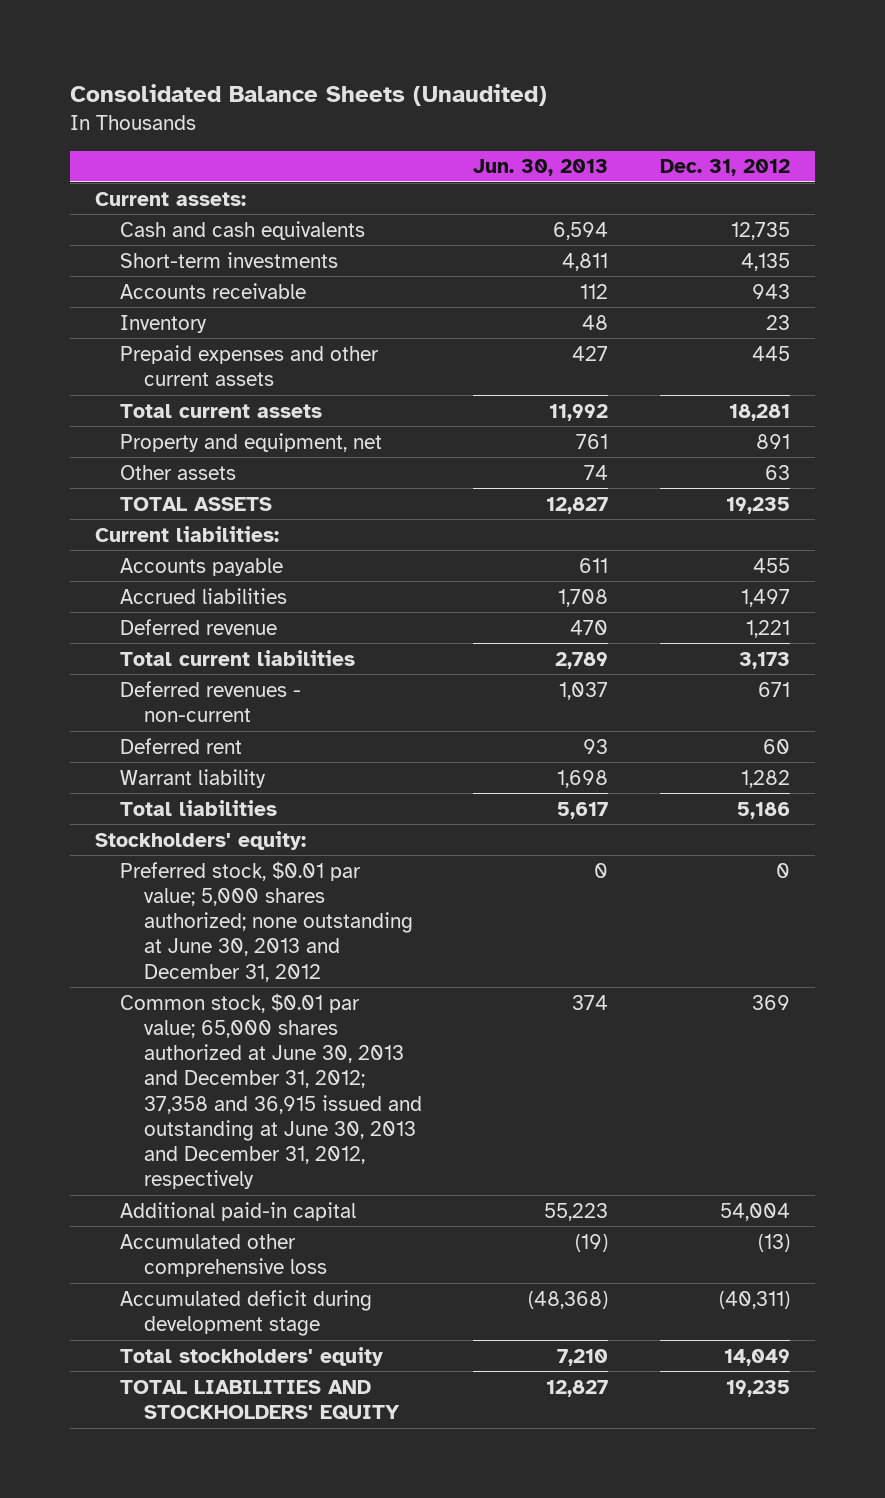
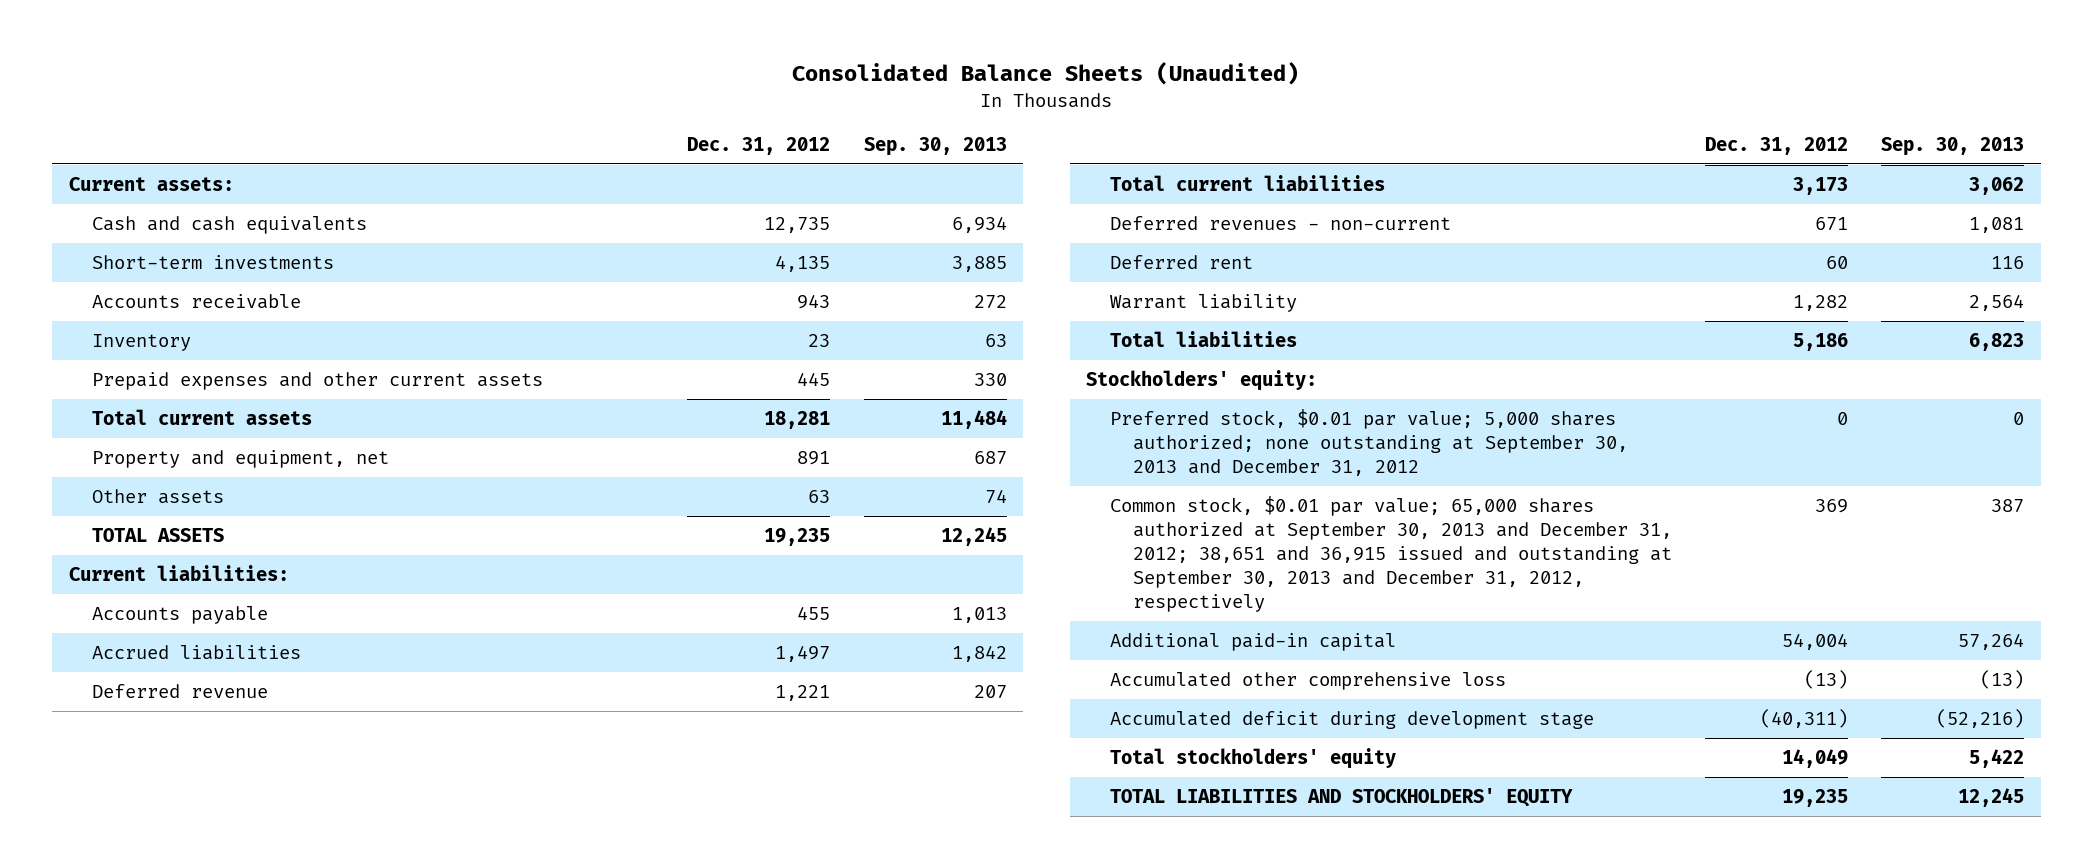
[473,159,609,177] Jun. 30, 2013 -> none
none -> [863,137,1007,157] Sep. 30, 2013
[119,860,413,982] Preferred stock, $0.01 par value; 5,000 shares authorized; none outstanding at June 30, 2013 and December 31, 2012 -> [1109,408,1628,476] Preferred stock, $0.01 par value; 5,000 shares authorized; none outstanding at September 30, 2013 and December 31, 2012
[119,992,422,1190] Common stock, $0.01 par value; 65,000 shares authorized at June 30, 2013 and December 31, 2012; 37,358 and 36,915 issued and outstanding at June 30, 2013 and December 31, 2012, respectively -> [1109,495,1672,613] Common stock, $0.01 par value; 65,000 shares authorized at September 30, 2013 and December 31, 2012; 38,651 and 36,915 issued and outstanding at September 30, 2013 and December 31, 2012, respectively

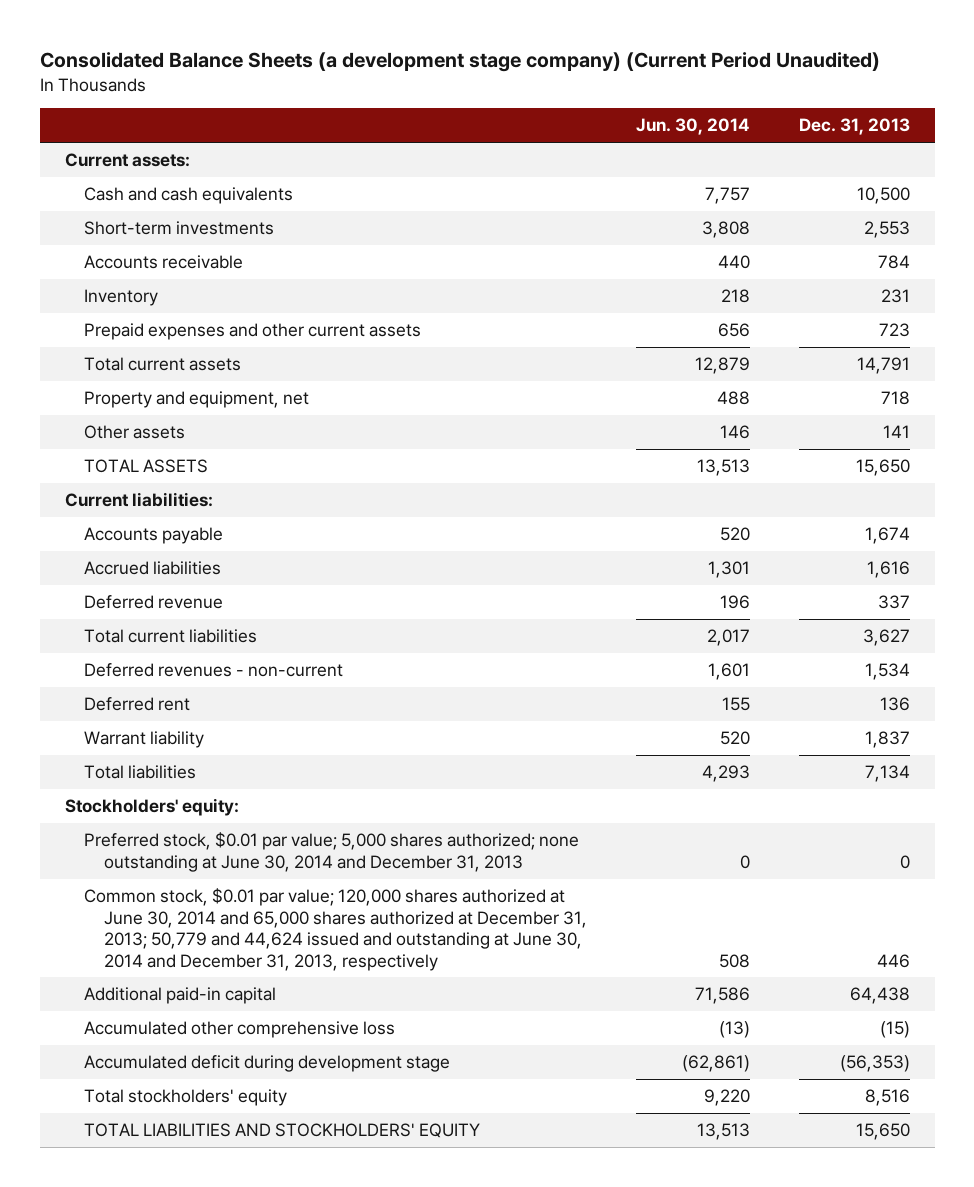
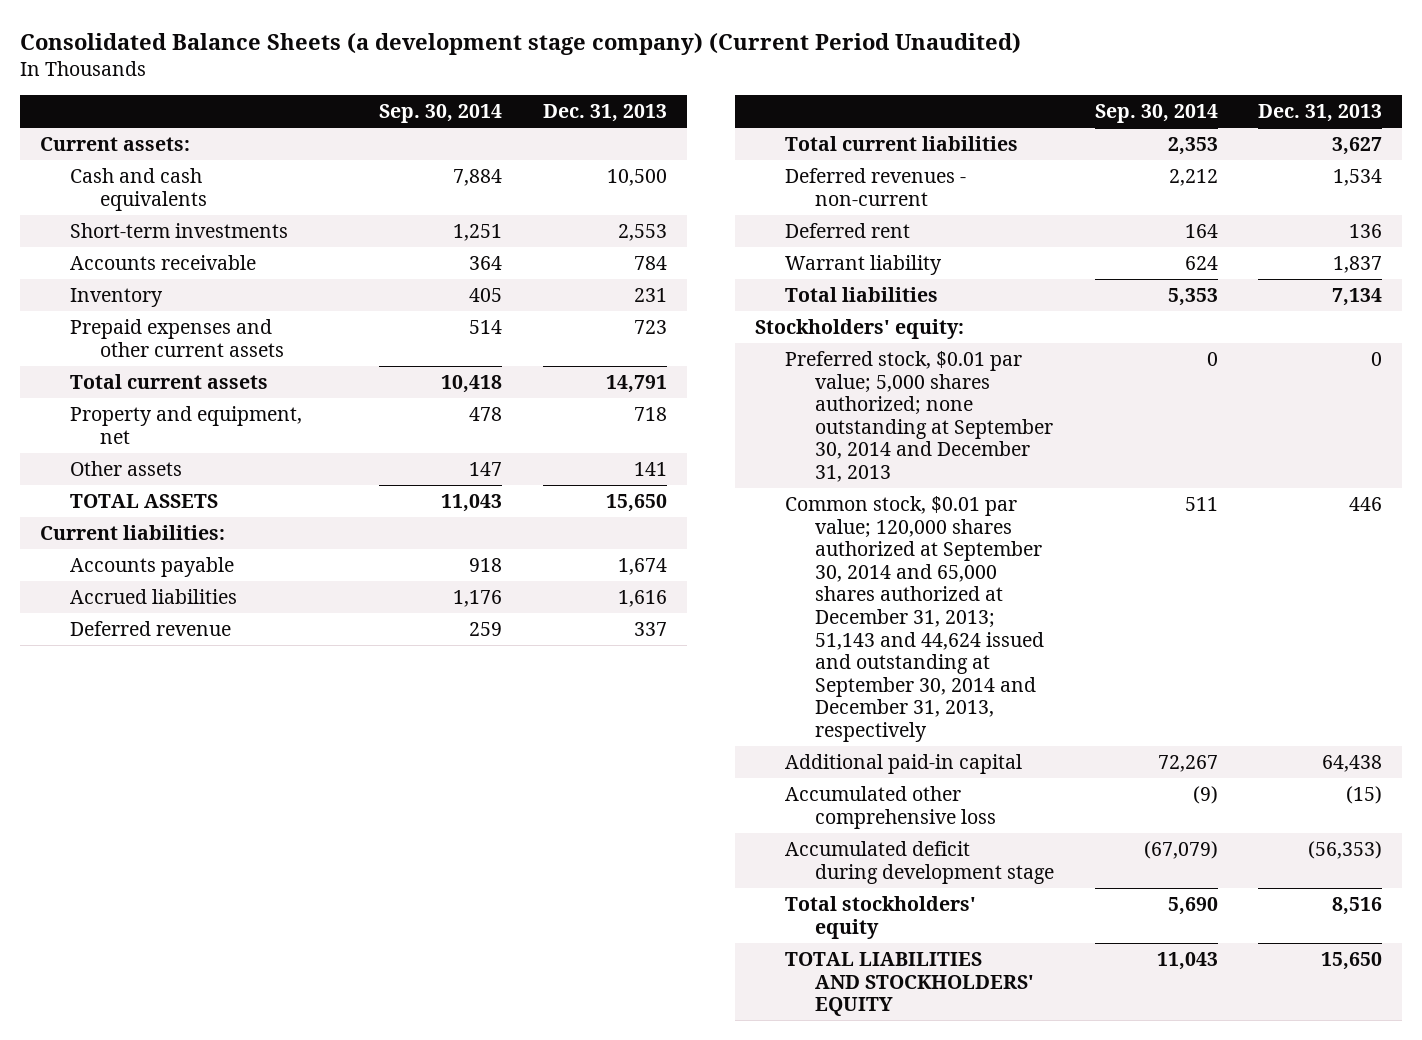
[635,118,750,136] Jun. 30, 2014 -> none
none -> [379,104,503,124] Sep. 30, 2014
[84,832,580,872] Preferred stock, $0.01 par value; 5,000 shares authorized; none outstanding at June 30, 2014 and December 31, 2013 -> [785,350,1054,482] Preferred stock, $0.01 par value; 5,000 shares authorized; none outstanding at September 30, 2014 and December 31, 2013
[84,888,587,971] Common stock, $0.01 par value; 120,000 shares authorized at June 30, 2014 and 65,000 shares authorized at December 31, 2013; 50,779 and 44,624 issued and outstanding at June 30, 2014 and December 31, 2013, respectively -> [785,495,1045,742] Common stock, $0.01 par value; 120,000 shares authorized at September 30, 2014 and 65,000 shares authorized at December 31, 2013; 51,143 and 44,624 issued and outstanding at September 30, 2014 and December 31, 2013, respectively

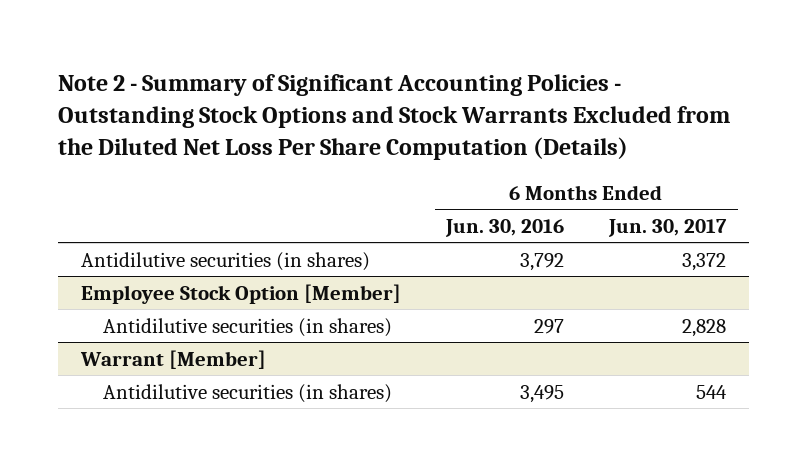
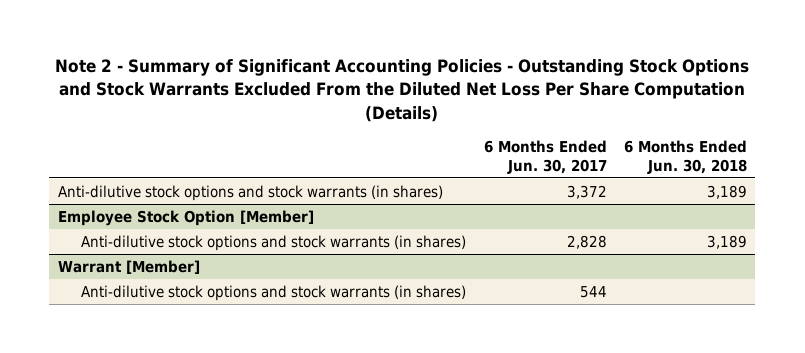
[58,73,731,161] Note 2 - Summary of Significant Accounting Policies - Outstanding Stock Options and Stock Warrants Excluded from the Diluted Net Loss Per Share Computation (Details) -> [55,59,750,122] Note 2 - Summary of Significant Accounting Policies - Outstanding Stock Options and Stock Warrants Excluded From the Diluted Net Loss Per Share Computation (Details)
[445,218,565,237] Jun. 30, 2016 -> none
none -> [623,139,747,174] 6 Months Ended Jun. 30, 2018
[80,251,370,271] Antidilutive securities (in shares) -> [57,185,443,202] Anti-dilutive stock options and stock warrants (in shares)
[103,317,393,337] Antidilutive securities (in shares) -> [81,235,467,252] Anti-dilutive stock options and stock warrants (in shares)
[103,383,393,403] Antidilutive securities (in shares) -> [81,285,467,302] Anti-dilutive stock options and stock warrants (in shares)

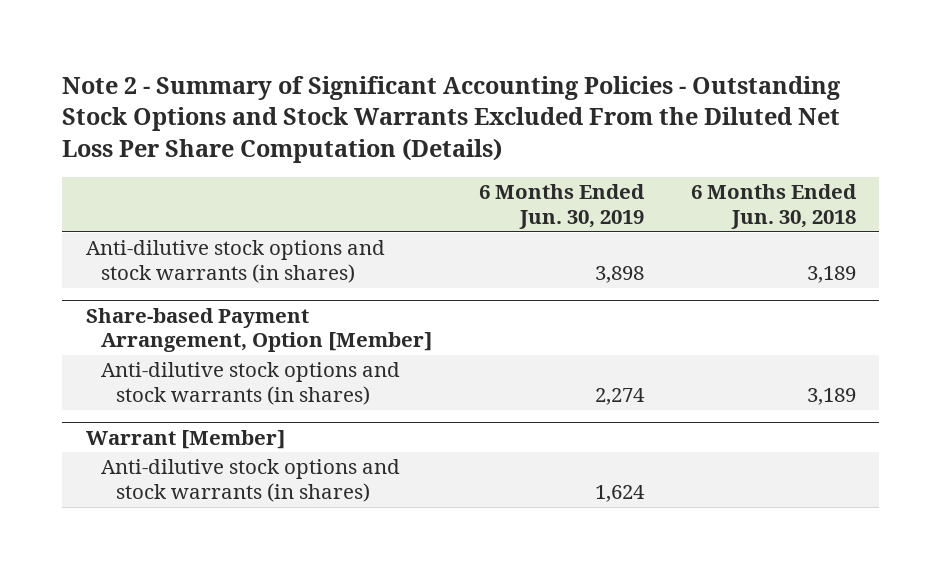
[483,139,607,174] 6 Months Ended Jun. 30, 2017 -> none
none -> [478,184,645,230] 6 Months Ended Jun. 30, 2019
[57,210,314,227] Employee Stock Option [Member] -> [85,307,432,353] Share-based Payment Arrangement, Option [Member]

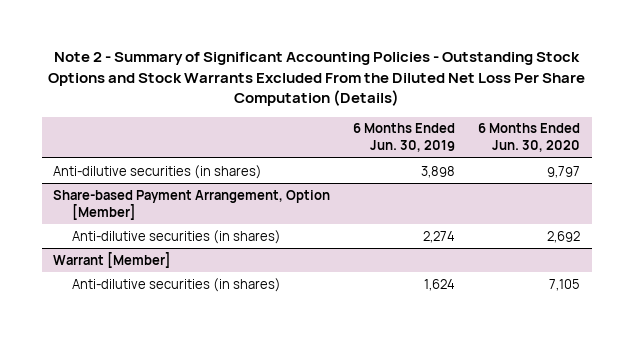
[690,184,857,230] 6 Months Ended Jun. 30, 2018 -> none
none -> [478,123,581,153] 6 Months Ended Jun. 30, 2020
[85,240,385,283] Anti-dilutive stock options and stock warrants (in shares) -> [53,164,263,179] Anti-dilutive securities (in shares)
[100,362,400,405] Anti-dilutive stock options and stock warrants (in shares) -> [72,229,282,244] Anti-dilutive securities (in shares)
[100,459,400,502] Anti-dilutive stock options and stock warrants (in shares) -> [72,277,282,292] Anti-dilutive securities (in shares)

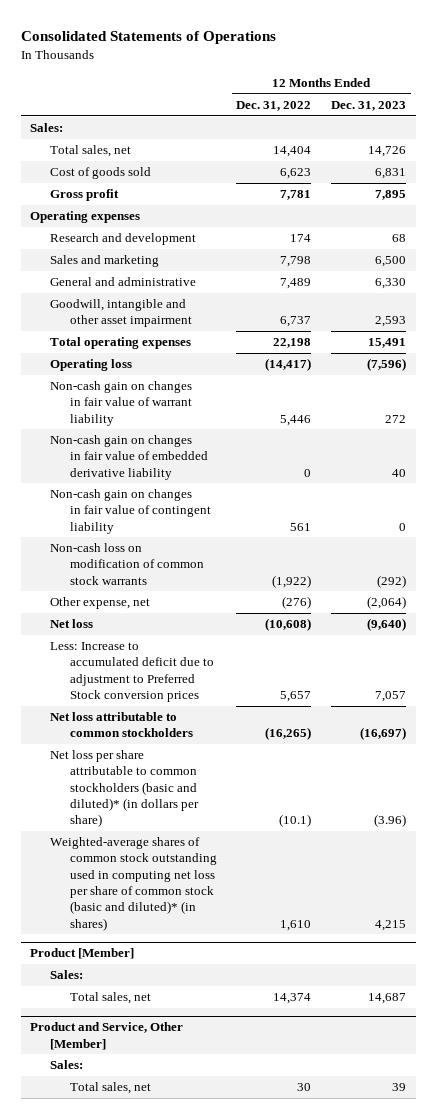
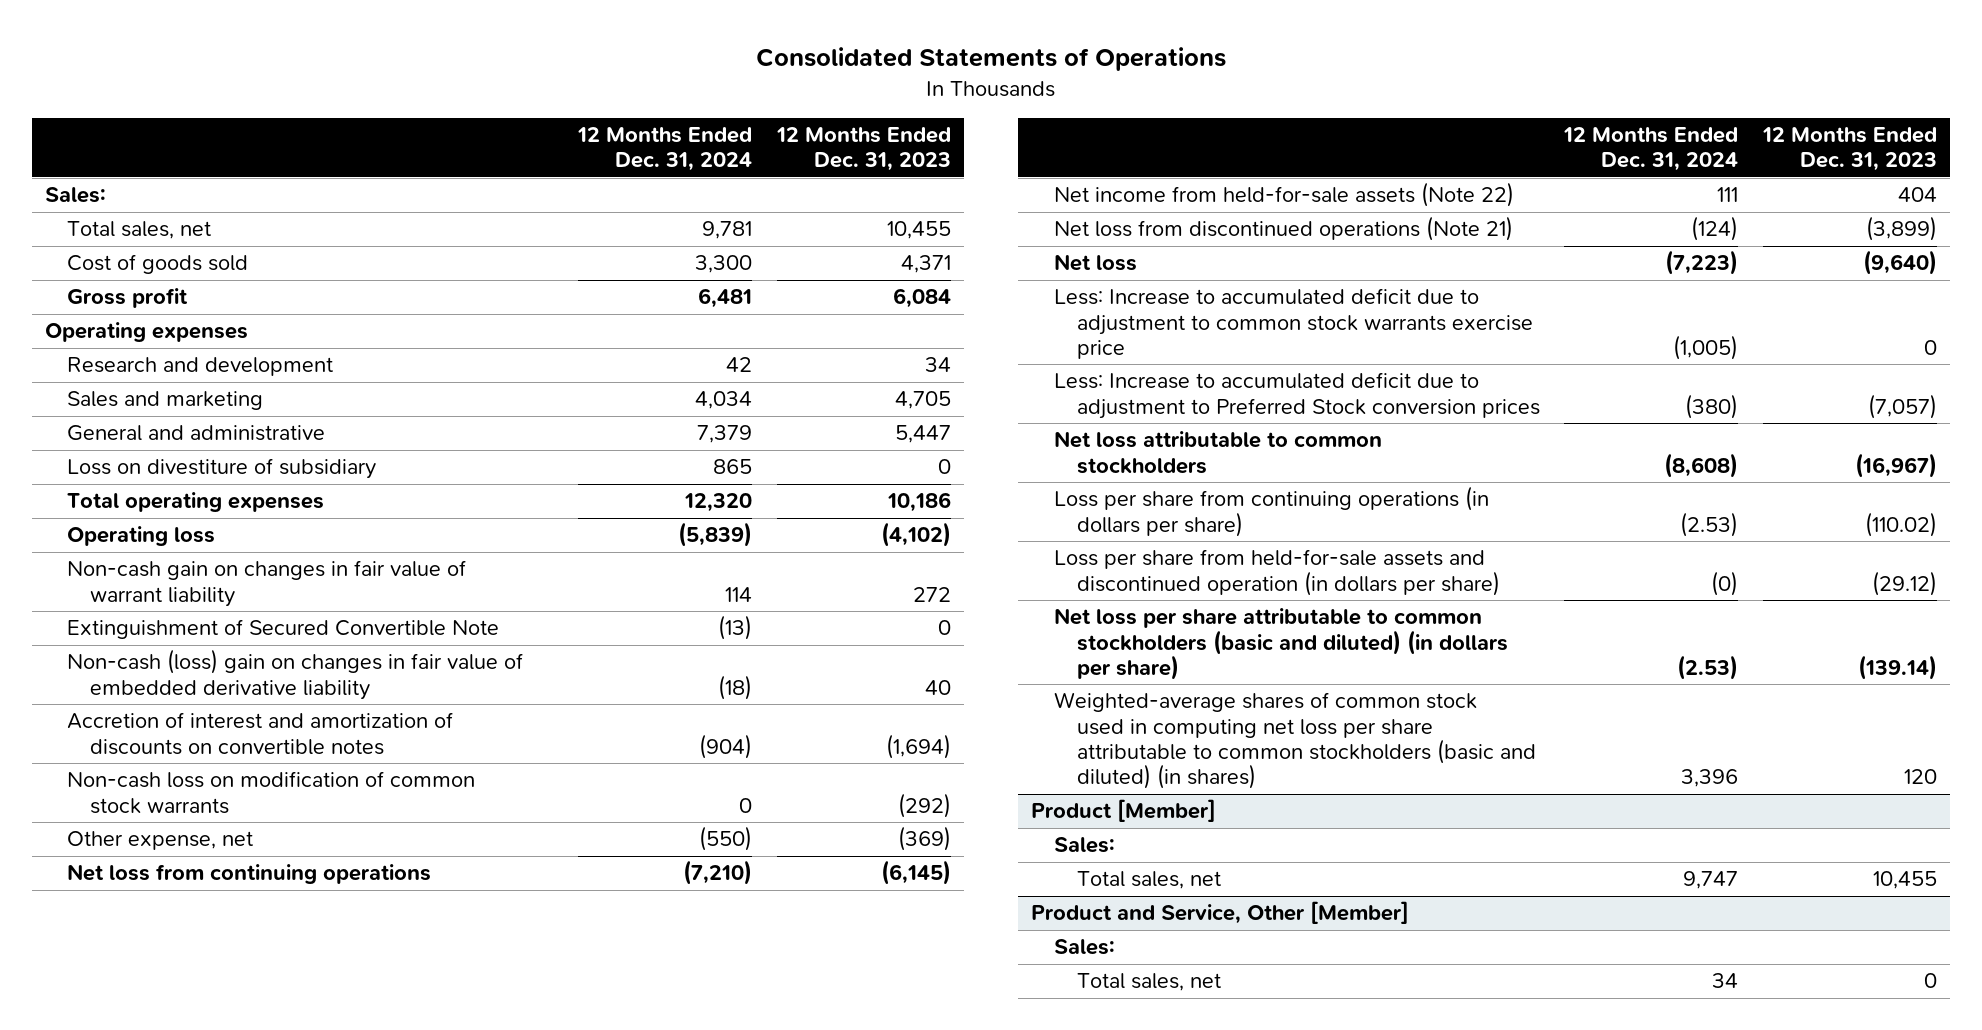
[236,101,312,112] Dec. 31, 2022 -> none
none -> [577,127,753,172] 12 Months Ended Dec. 31, 2024
[368,146,407,158] 14,726 -> [887,221,952,240] 10,455
[375,168,407,180] 6,831 -> [901,255,952,274] 4,371
[375,190,407,201] 7,895 -> [893,288,952,309] 6,084
[50,299,192,328] Goodwill, intangible and other asset impairment -> none
[392,234,407,243] 68 -> [925,357,952,373] 34
[375,256,407,268] 6,500 -> [895,391,952,410] 4,705
[375,278,407,290] 6,330 -> [895,425,952,444] 5,447
none -> [67,458,377,480] Loss on divestiture of subsidiary
[368,338,407,349] 15,491 -> [887,492,952,513] 10,186
[367,358,407,372] (7,596) -> [881,522,952,548] (4,102)
[50,489,211,534] Non-cash gain on changes in fair value of contingent liability -> none
none -> [67,619,500,640] Extinguishment of Secured Convertible Note
[50,435,208,480] Non-cash gain on changes in fair value of embedded derivative liability -> [67,649,524,700] Non-cash (loss) gain on changes in fair value of embedded derivative liability
none -> [67,712,454,755] Accretion of interest and amortization of discounts on convertible notes
[367,596,407,610] (2,064) -> [898,826,952,852] (369)
none -> [67,864,432,885] Net loss from continuing operations
none -> [1053,182,1514,208] Net income from held-for-sale assets (Note 22)
none -> [1053,216,1513,242] Net loss from discontinued operations (Note 21)
none -> [1053,288,1533,359] Less: Increase to accumulated deficit due to adjustment to common stock warrants exercise price
[375,691,407,703] 7,057 -> [1868,393,1938,419] (7,057)
[360,727,407,741] (16,697) -> [1855,452,1938,478] (16,967)
none -> [1053,486,1489,537] Loss per share from continuing operations (in dollars per share)
none -> [1053,549,1500,596] Loss per share from held-for-sale assets and discontinued operation (in dollars per share)
[50,750,199,828] Net loss per share attributable to common stockholders (basic and diluted)* (in dollars per share) -> [1053,608,1508,680] Net loss per share attributable to common stockholders (basic and diluted) (in dollars per share)
[374,814,407,828] (3.96) -> [1858,654,1938,680] (139.14)
[50,837,217,931] Weighted-average shares of common stock outstanding used in computing net loss per share of common stock (basic and diluted)* (in shares) -> [1053,692,1536,790] Weighted-average shares of common stock used in computing net loss per share attributable to common stockholders (basic and diluted) (in shares)
[375,919,407,931] 4,215 -> [1904,769,1938,785] 120
[368,993,407,1005] 14,687 -> [1873,871,1938,890] 10,455
[392,1083,407,1092] 39 -> [1924,973,1938,989] 0

